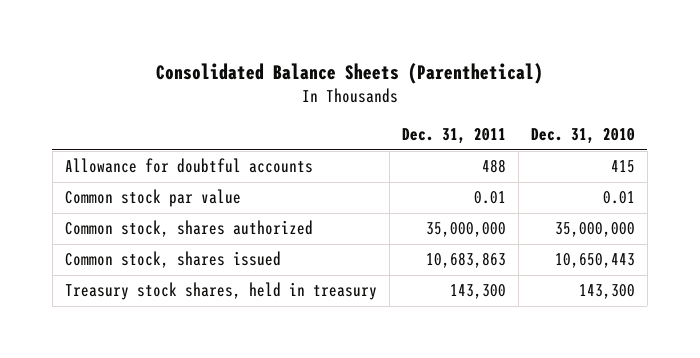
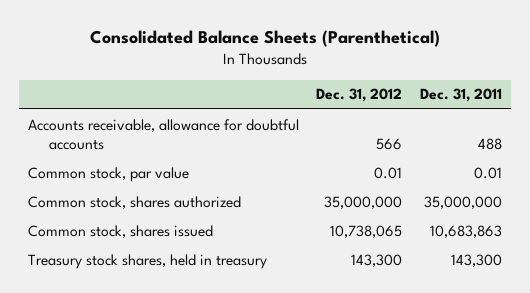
[530,128,635,145] Dec. 31, 2010 -> none
none -> [316,88,403,103] Dec. 31, 2012
[64,158,313,174] Allowance for doubtful accounts -> [27,118,299,151] Accounts receivable, allowance for doubtful accounts
[64,189,241,208] Common stock par value -> [27,166,189,182] Common stock, par value

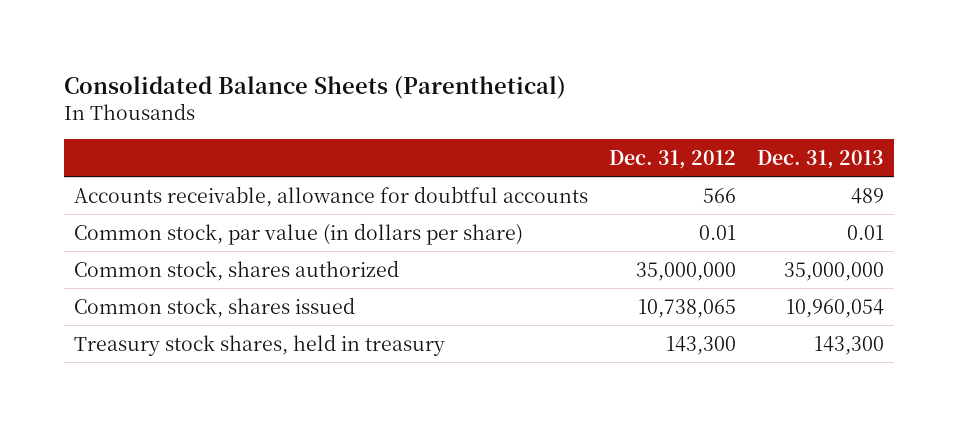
[419,88,502,103] Dec. 31, 2011 -> none
none -> [757,149,885,169] Dec. 31, 2013
[27,166,189,182] Common stock, par value -> [74,222,524,245] Common stock, par value (in dollars per share)

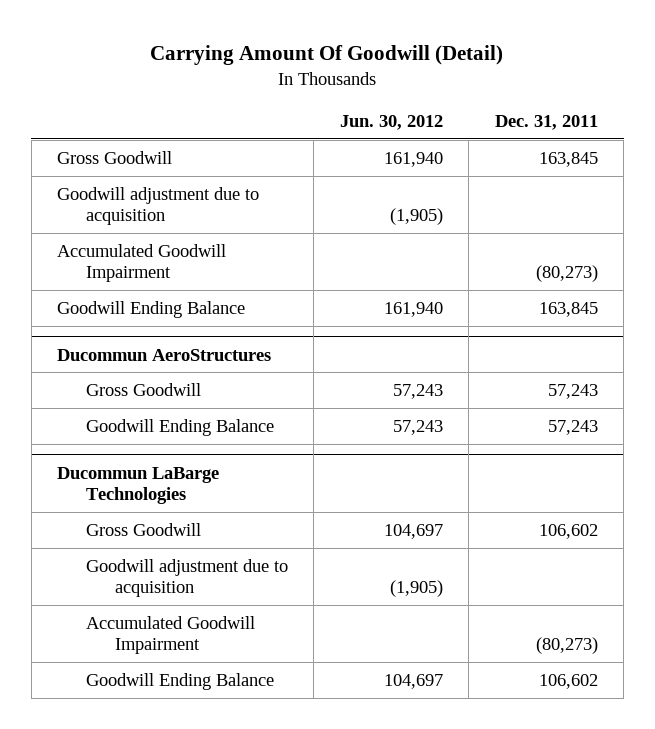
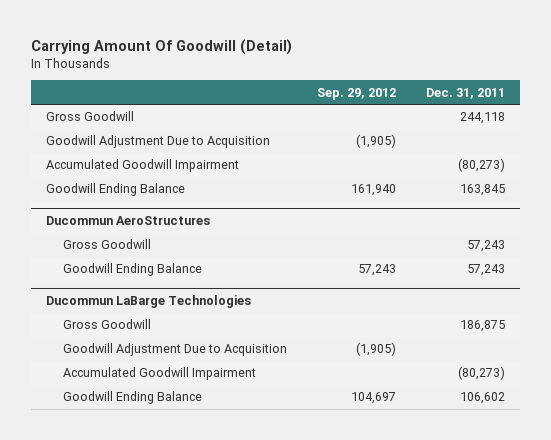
[339,114,443,130] Jun. 30, 2012 -> none
none -> [316,87,396,100] Sep. 29, 2012
[538,151,598,167] 163,845 -> [459,112,505,125] 244,118
[56,186,259,226] Goodwill adjustment due to acquisition -> [46,135,271,149] Goodwill Adjustment Due to Acquisition
[538,523,598,539] 106,602 -> [459,320,505,333] 186,875
[86,558,289,598] Goodwill adjustment due to acquisition -> [63,343,288,357] Goodwill Adjustment Due to Acquisition

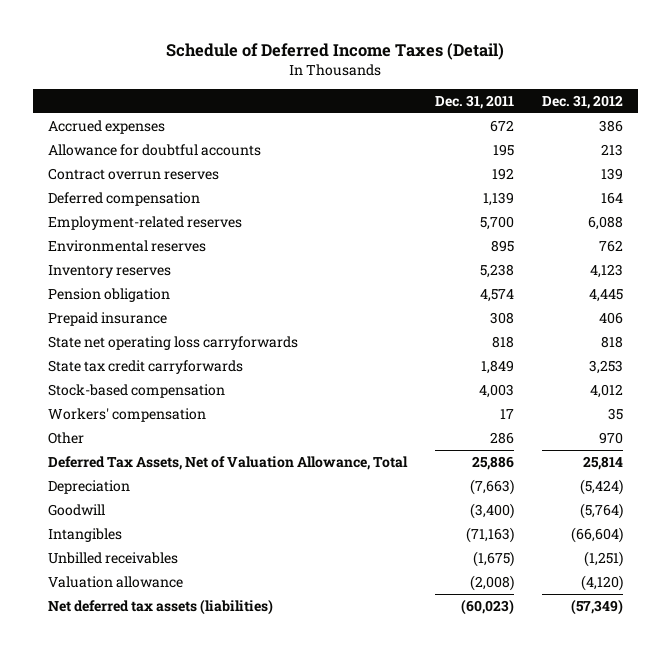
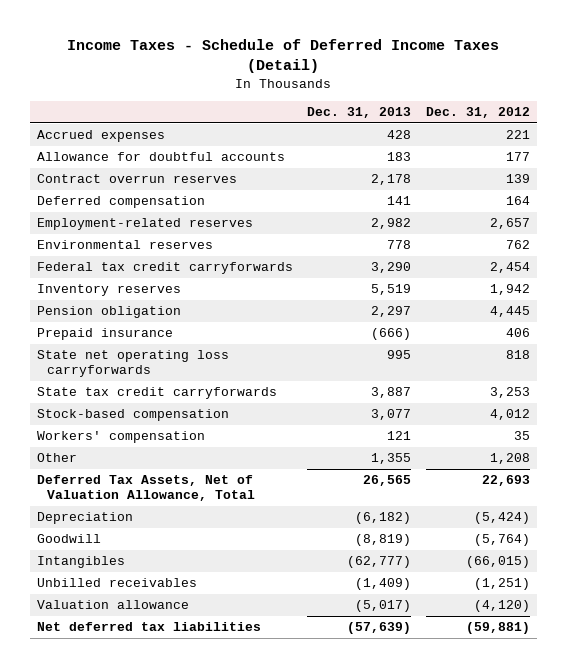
[166,42,505,60] Schedule of Deferred Income Taxes (Detail) -> [67,38,500,74] Income Taxes - Schedule of Deferred Income Taxes (Detail)
[434,94,514,109] Dec. 31, 2011 -> none
none -> [307,106,412,118] Dec. 31, 2013
[599,119,624,132] 386 -> [505,130,530,140] 221
[601,143,624,156] 213 -> [505,152,530,162] 177
[588,215,624,230] 6,088 -> [489,218,530,230] 2,657
none -> [36,262,293,275] Federal tax credit carryforwards
[590,263,624,278] 4,123 -> [489,284,530,296] 1,942
[599,431,624,444] 970 -> [489,453,530,465] 1,208
[583,455,624,470] 25,814 -> [481,475,530,487] 22,693
[571,526,624,543] (66,604) -> [465,556,530,569] (66,015)
[47,598,273,615] Net deferred tax assets (liabilities) -> [36,622,261,632] Net deferred tax liabilities
[571,598,624,615] (57,349) -> [465,622,530,635] (59,881)

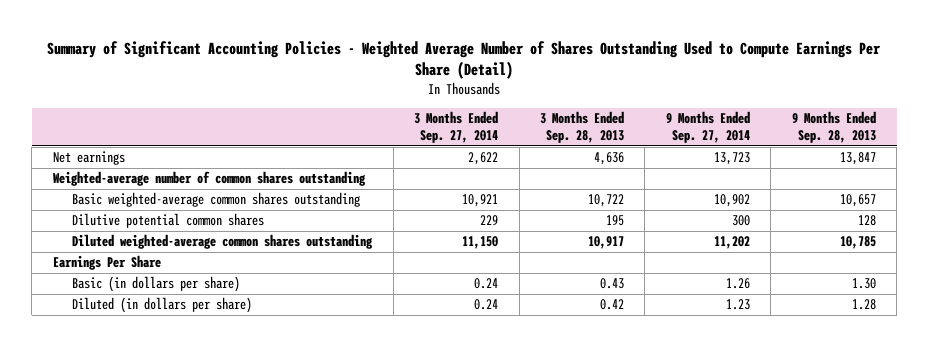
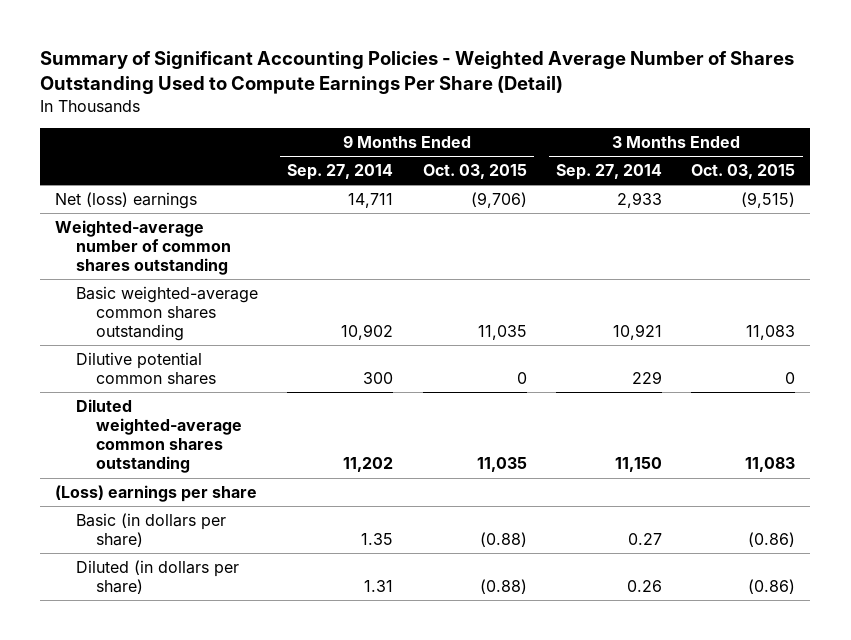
[540,111,625,144] 3 Months Ended Sep. 28, 2013 -> none
[791,111,876,144] 9 Months Ended Sep. 28, 2013 -> none
none -> [422,164,527,180] Oct. 03, 2015
none -> [691,164,796,180] Oct. 03, 2015
[52,151,125,166] Net earnings -> [55,192,198,210] Net (loss) earnings
[468,152,499,166] 2,622 -> [617,192,663,209] 2,933
[713,152,750,166] 13,723 -> [348,193,394,209] 14,711
[52,255,161,271] Earnings Per Share -> [55,485,258,503] (Loss) earnings per share
[474,278,499,290] 0.24 -> [628,533,663,546] 0.27
[725,278,750,290] 1.26 -> [361,533,394,546] 1.35
[474,299,499,311] 0.24 -> [627,580,663,593] 0.26
[725,299,750,311] 1.23 -> [364,580,394,593] 1.31

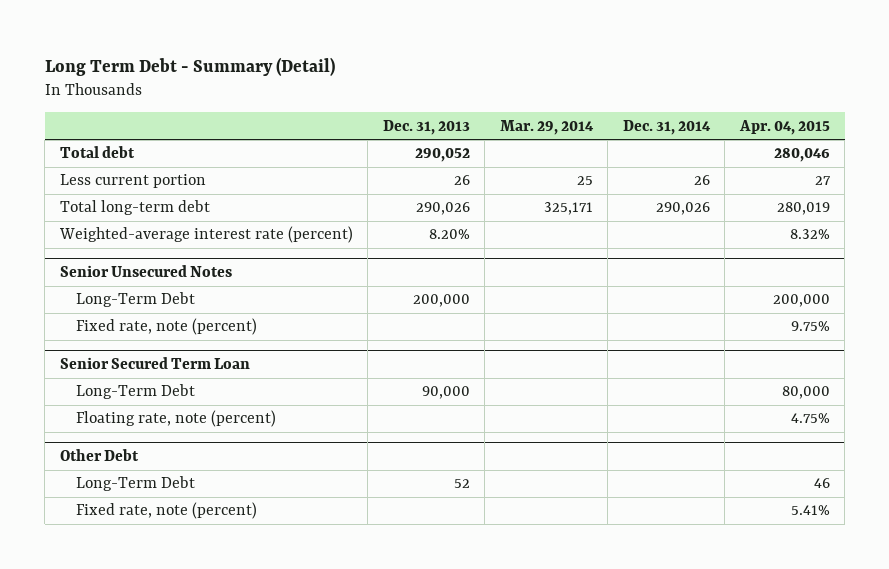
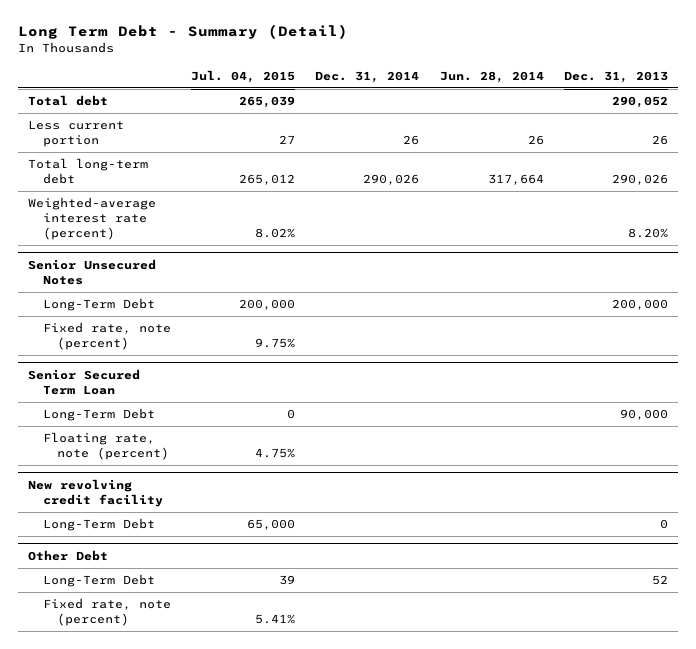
[499,119,594,135] Mar. 29, 2014 -> none
[738,119,830,135] Apr. 04, 2015 -> none
none -> [190,69,295,83] Jul. 04, 2015
none -> [439,70,544,83] Jun. 28, 2014
none -> [28,478,163,507] New revolving credit facility
none -> [42,518,155,532] Long-Term Debt

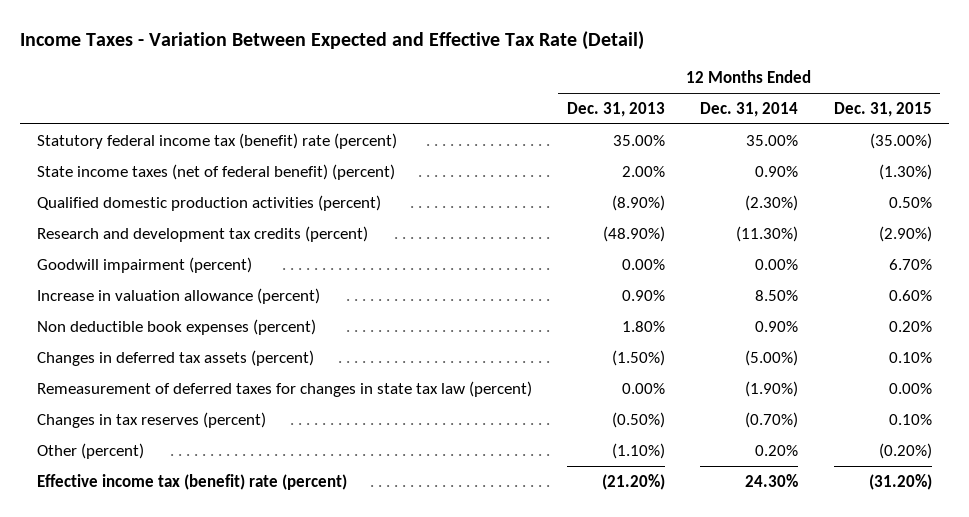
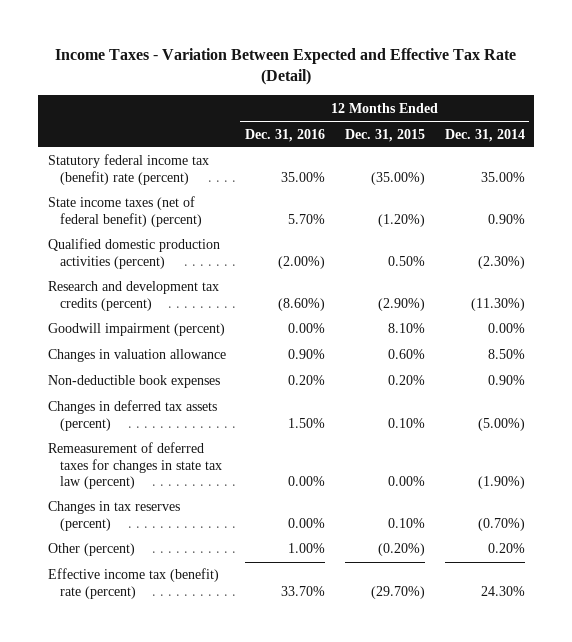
[567,102,666,118] Dec. 31, 2013 -> none
none -> [245,128,326,142] Dec. 31, 2016
[878,163,932,180] (1.30%) -> [377,213,425,227] (1.20%)
[888,258,932,270] 6.70% -> [387,323,425,334] 8.10%
[37,287,321,304] Increase in valuation allowance (percent) -> [47,349,226,363] Changes in valuation allowance
[37,318,317,335] Non deductible book expenses (percent) -> [47,375,220,389] Non-deductible book expenses
[868,473,932,490] (31.20%) -> [370,585,425,599] (29.70%)

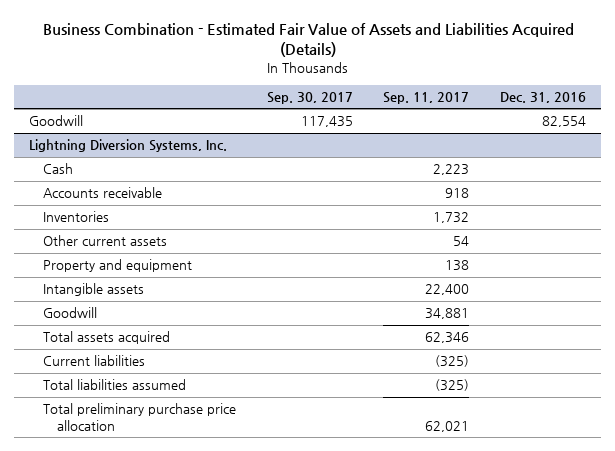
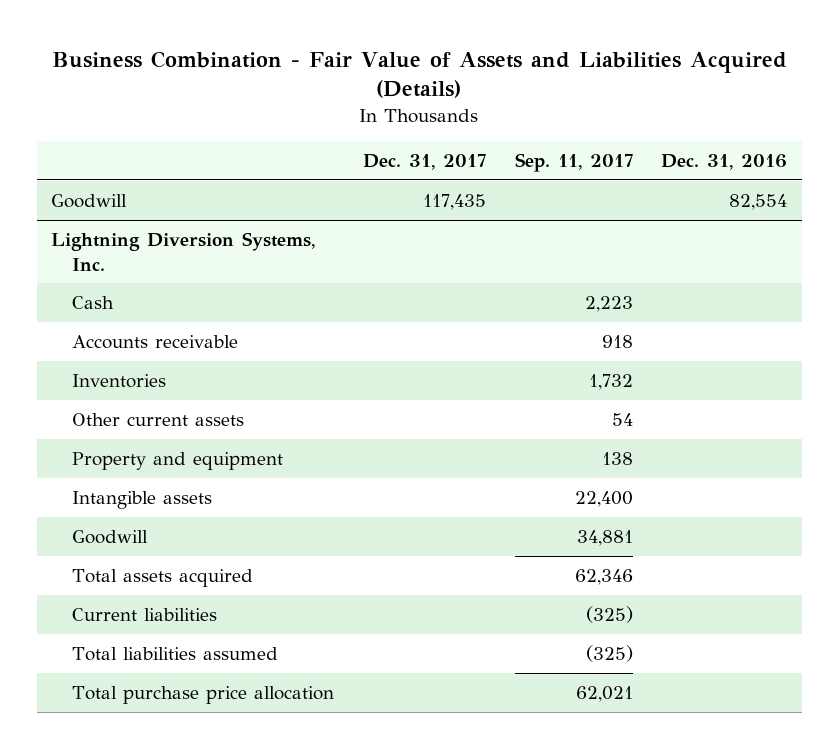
[42,22,574,58] Business Combination - Estimated Fair Value of Assets and Liabilities Acquired (Details) -> [52,50,788,99] Business Combination - Fair Value of Assets and Liabilities Acquired (Details)
[266,92,353,105] Sep. 30, 2017 -> none
none -> [362,153,486,170] Dec. 31, 2017
[43,403,237,431] Total preliminary purchase price allocation -> [72,686,335,705] Total purchase price allocation

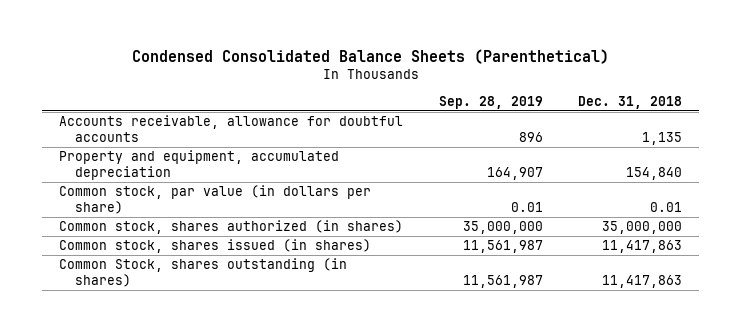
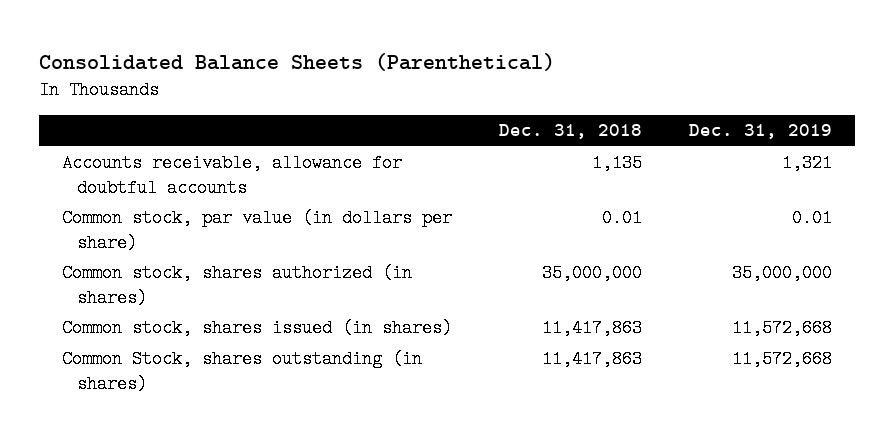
[131,48,609,64] Condensed Consolidated Balance Sheets (Parenthetical) -> [38,53,555,72] Consolidated Balance Sheets (Parenthetical)
[438,95,543,109] Sep. 28, 2019 -> none
none -> [688,124,832,140] Dec. 31, 2019
[59,150,340,180] Property and equipment, accumulated depreciation -> none

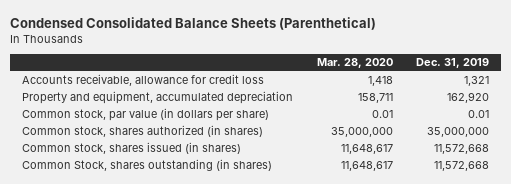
[38,53,555,72] Consolidated Balance Sheets (Parenthetical) -> [10,16,377,30] Condensed Consolidated Balance Sheets (Parenthetical)
[499,124,643,140] Dec. 31, 2018 -> none
none -> [316,58,393,69] Mar. 28, 2020
[62,154,403,197] Accounts receivable, allowance for doubtful accounts -> [21,74,264,87] Accounts receivable, allowance for credit loss
none -> [21,91,293,105] Property and equipment, accumulated depreciation

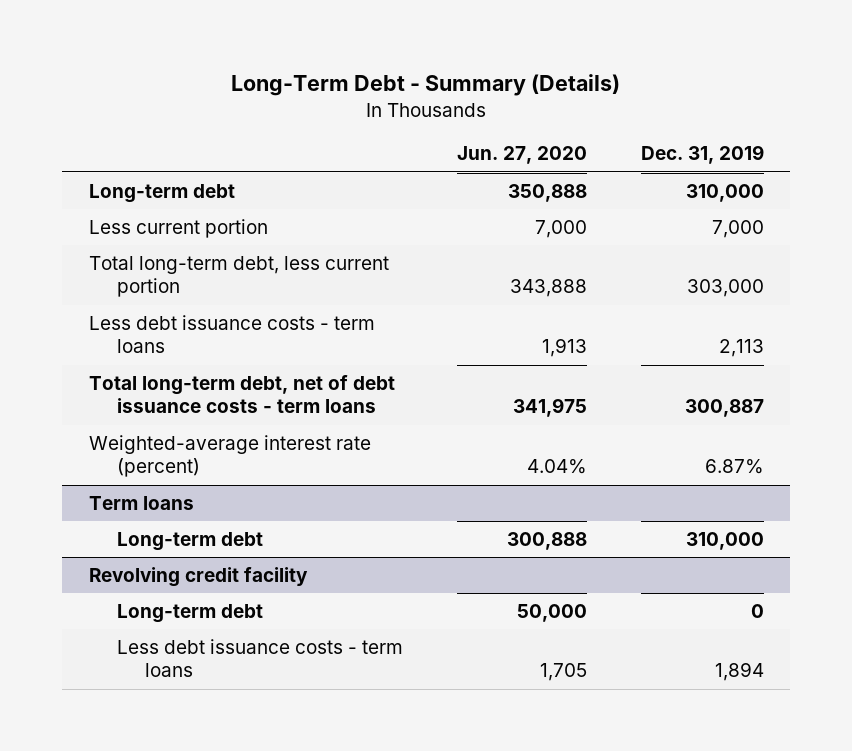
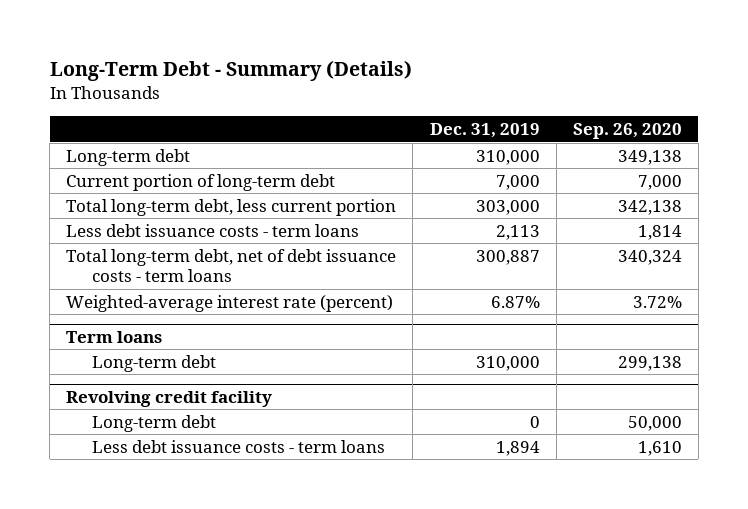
[456,146,587,165] Jun. 27, 2020 -> none
none -> [572,123,682,140] Sep. 26, 2020
[88,219,268,239] Less current portion -> [66,173,336,191] Current portion of long-term debt

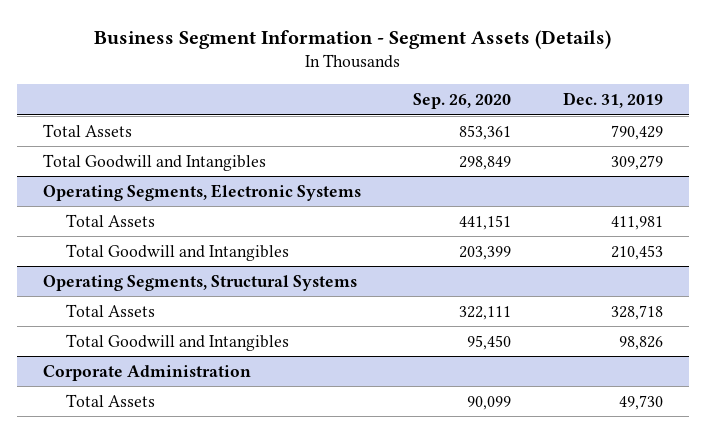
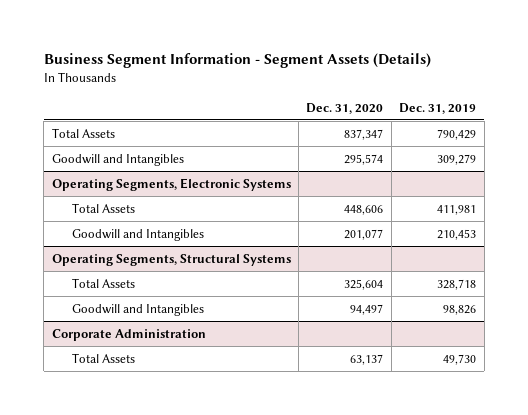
[412,93,511,110] Sep. 26, 2020 -> none
none -> [306,102,384,114] Dec. 31, 2020
[42,153,266,171] Total Goodwill and Intangibles -> [51,153,184,166] Goodwill and Intangibles
[65,243,289,261] Total Goodwill and Intangibles -> [72,228,205,241] Goodwill and Intangibles
[65,333,289,351] Total Goodwill and Intangibles -> [72,303,205,316] Goodwill and Intangibles

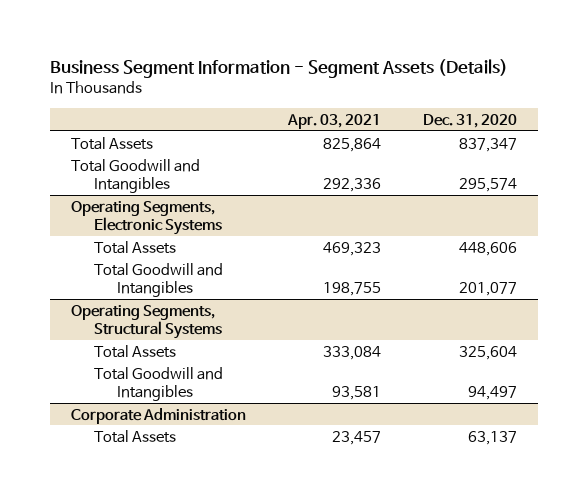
[399,102,477,114] Dec. 31, 2019 -> none
none -> [287,113,382,129] Apr. 03, 2021
[51,153,184,166] Goodwill and Intangibles -> [71,158,201,193] Total Goodwill and Intangibles
[72,228,205,241] Goodwill and Intangibles -> [94,262,224,297] Total Goodwill and Intangibles
[72,303,205,316] Goodwill and Intangibles -> [94,366,224,401] Total Goodwill and Intangibles

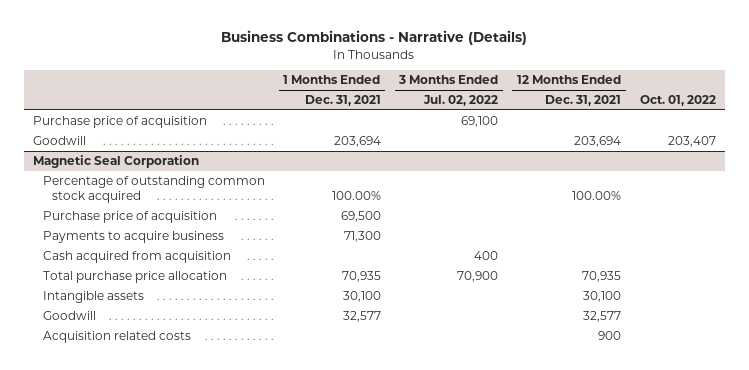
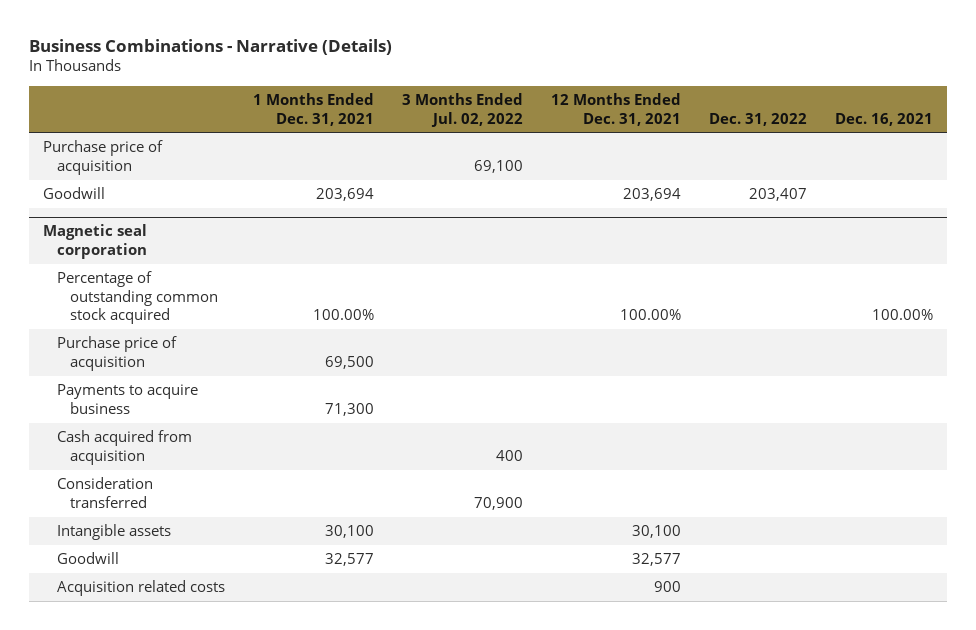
[639,95,716,107] Oct. 01, 2022 -> none
none -> [708,112,807,126] Dec. 31, 2022
none -> [834,112,933,126] Dec. 16, 2021
[33,155,200,169] Magnetic Seal Corporation -> [43,224,148,260] Magnetic seal corporation
[42,271,227,284] Total purchase price allocation -> none
none -> [56,477,153,508] Consideration transferred

